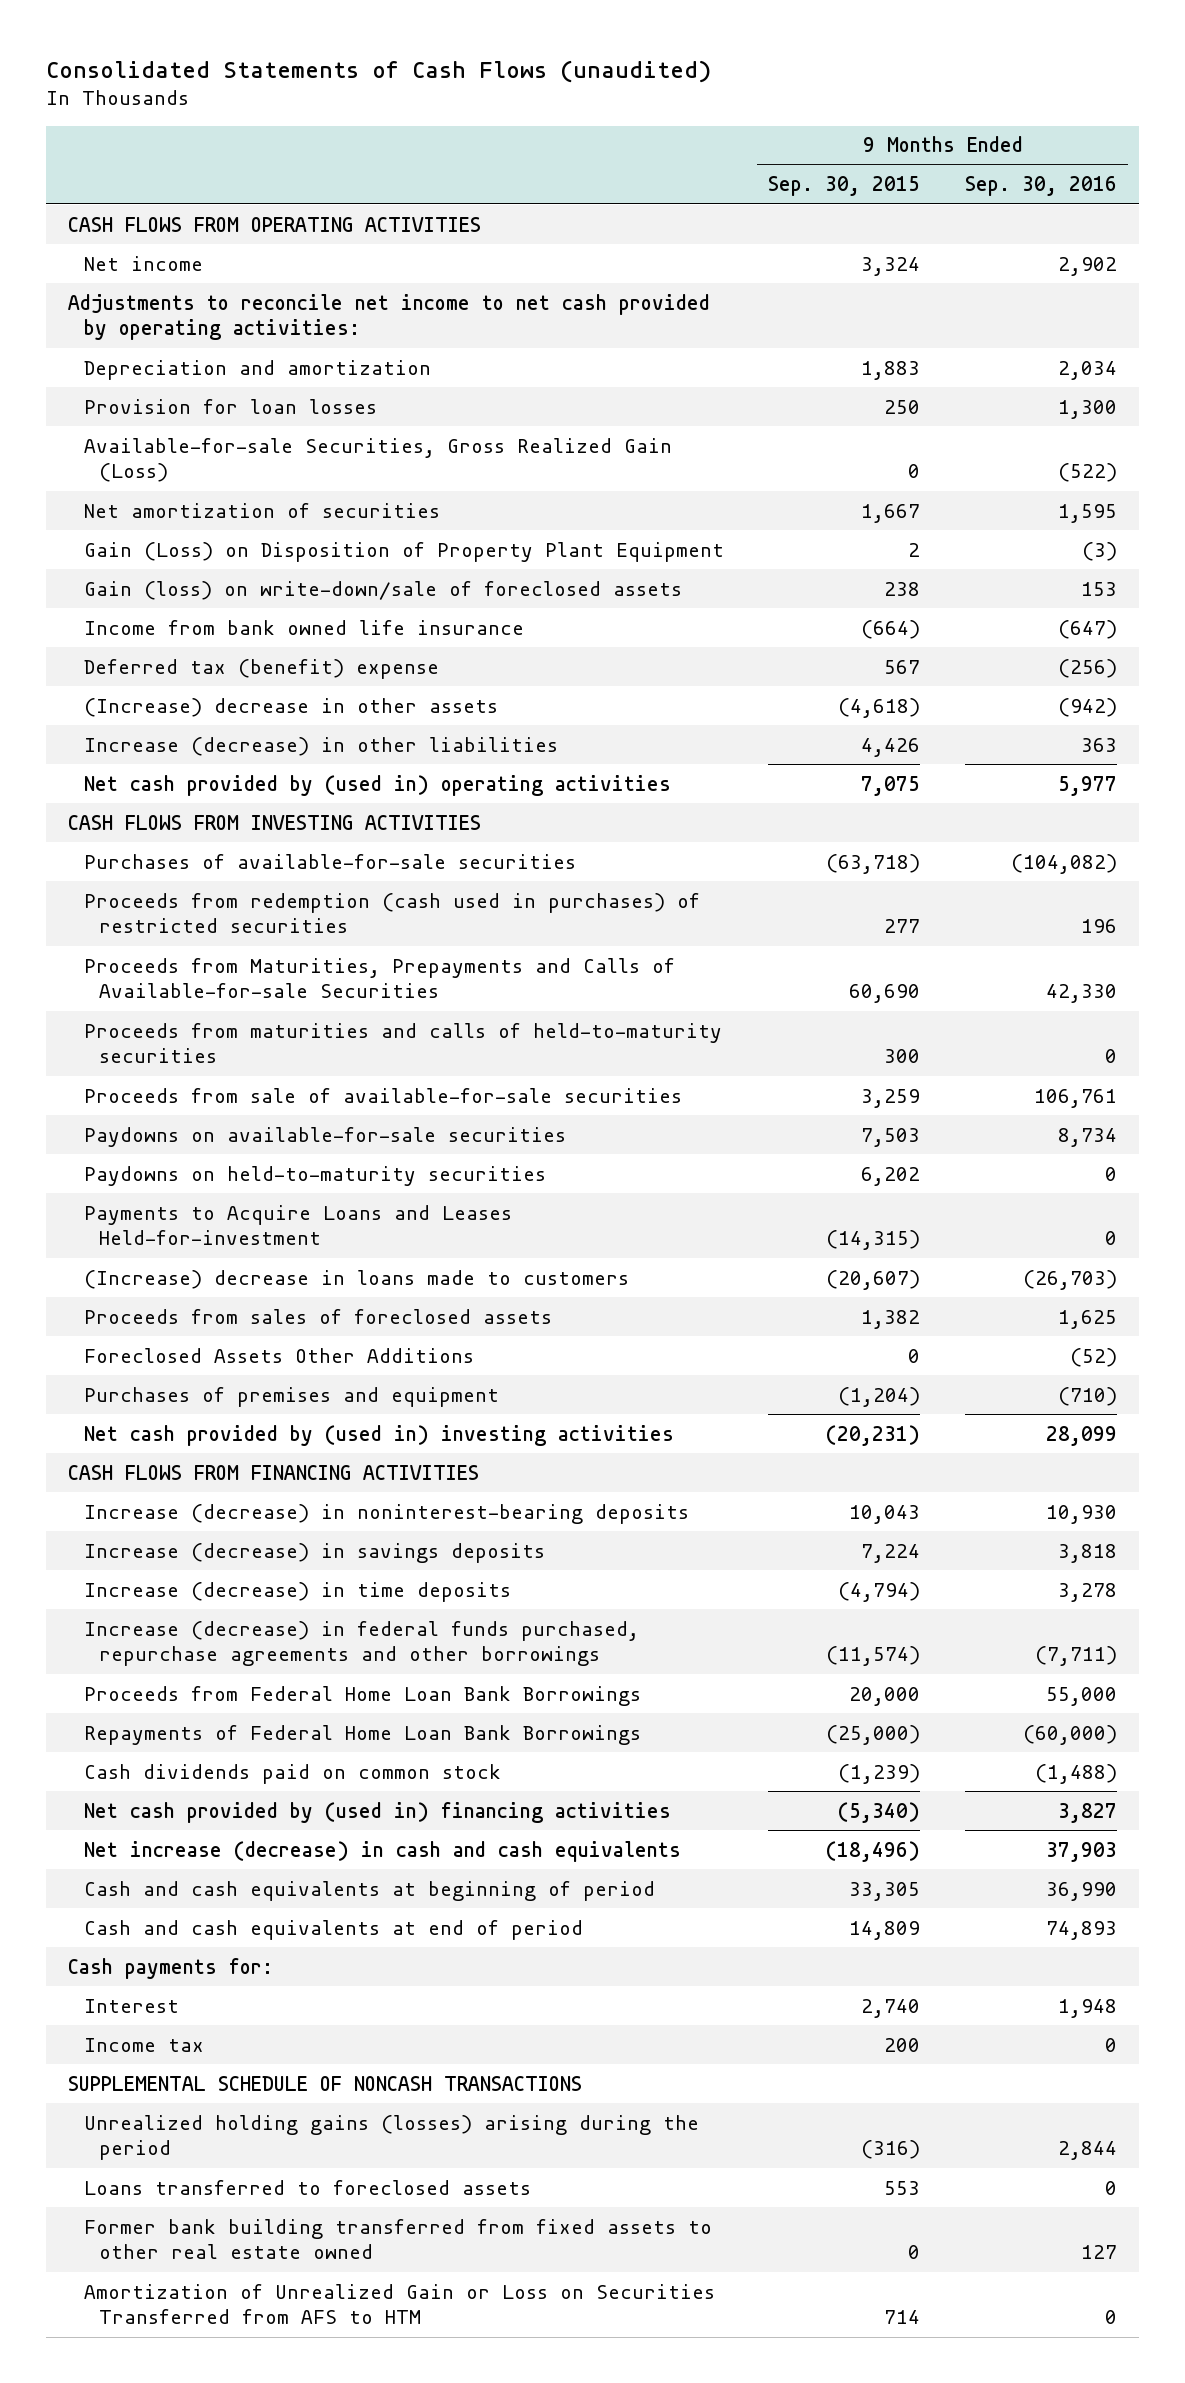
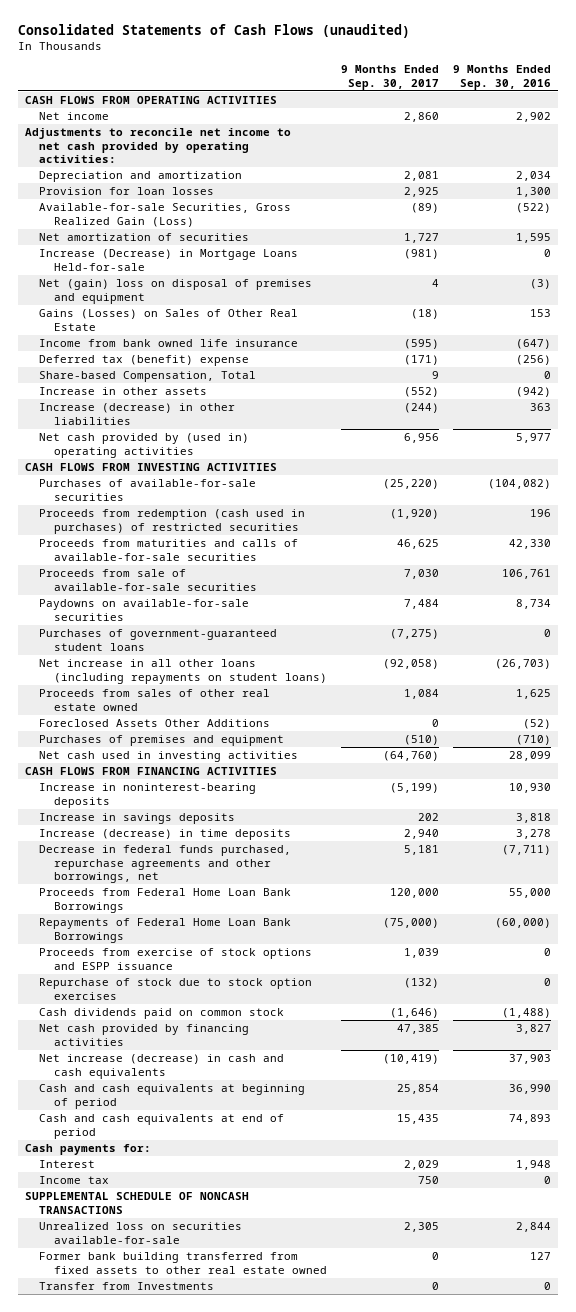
[768,176,921,197] Sep. 30, 2015 -> none
none -> [341,65,440,90] 9 Months Ended Sep. 30, 2017
none -> [39,249,299,271] Increase (Decrease) in Mortgage Loans Held-for-sale
[83,541,724,562] Gain (Loss) on Disposition of Property Plant Equipment -> [39,279,313,304] Net (gain) loss on disposal of premises and equipment
[83,580,682,600] Gain (loss) on write-down/sale of foreclosed assets -> [39,309,299,331] Gains (Losses) on Sales of Other Real Estate
none -> [39,371,257,383] Share-based Compensation, Total
[83,697,498,717] (Increase) decrease in other assets -> [39,387,208,396] Increase in other assets
[83,1022,722,1064] Proceeds from maturities and calls of held-to-maturity securities -> none
[83,957,675,999] Proceeds from Maturities, Prepayments and Calls of Available-for-sale Securities -> [39,539,299,561] Proceeds from maturities and calls of available-for-sale securities
[83,1165,546,1186] Paydowns on held-to-maturity securities -> none
[83,1204,512,1246] Payments to Acquire Loans and Leases Held-for-investment -> [39,629,278,651] Purchases of government-guaranteed student loans
[83,1269,629,1289] (Increase) decrease in loans made to customers -> [39,659,327,684] Net increase in all other loans (including repayments on student loans)
[83,1308,552,1324] Proceeds from sales of foreclosed assets -> [39,689,271,711] Proceeds from sales of other real estate owned
[83,1424,674,1446] Net cash provided by (used in) investing activities -> [39,751,299,763] Net cash used in investing activities
[83,1503,689,1524] Increase (decrease) in noninterest-bearing deposits -> [39,783,257,808] Increase in noninterest-bearing deposits
[83,1542,545,1563] Increase (decrease) in savings deposits -> [39,813,236,825] Increase in savings deposits
[83,1620,639,1667] Increase (decrease) in federal funds purchased, repurchase agreements and other borrowings -> [39,845,292,883] Decrease in federal funds purchased, repurchase agreements and other borrowings, net
none -> [39,948,313,970] Proceeds from exercise of stock options and ESPP issuance
none -> [39,978,313,1000] Repurchase of stock due to stock option exercises
[83,1801,671,1823] Net cash provided by (used in) financing activities -> [39,1024,250,1046] Net cash provided by financing activities
[83,2179,531,2195] Loans transferred to foreclosed assets -> none
[83,2114,699,2161] Unrealized holding gains (losses) arising during the period -> [39,1222,243,1244] Unrealized loss on securities available-for-sale
[83,2283,715,2325] Amortization of Unrealized Gain or Loss on Securities Transferred from AFS to HTM -> none
none -> [39,1282,215,1291] Transfer from Investments

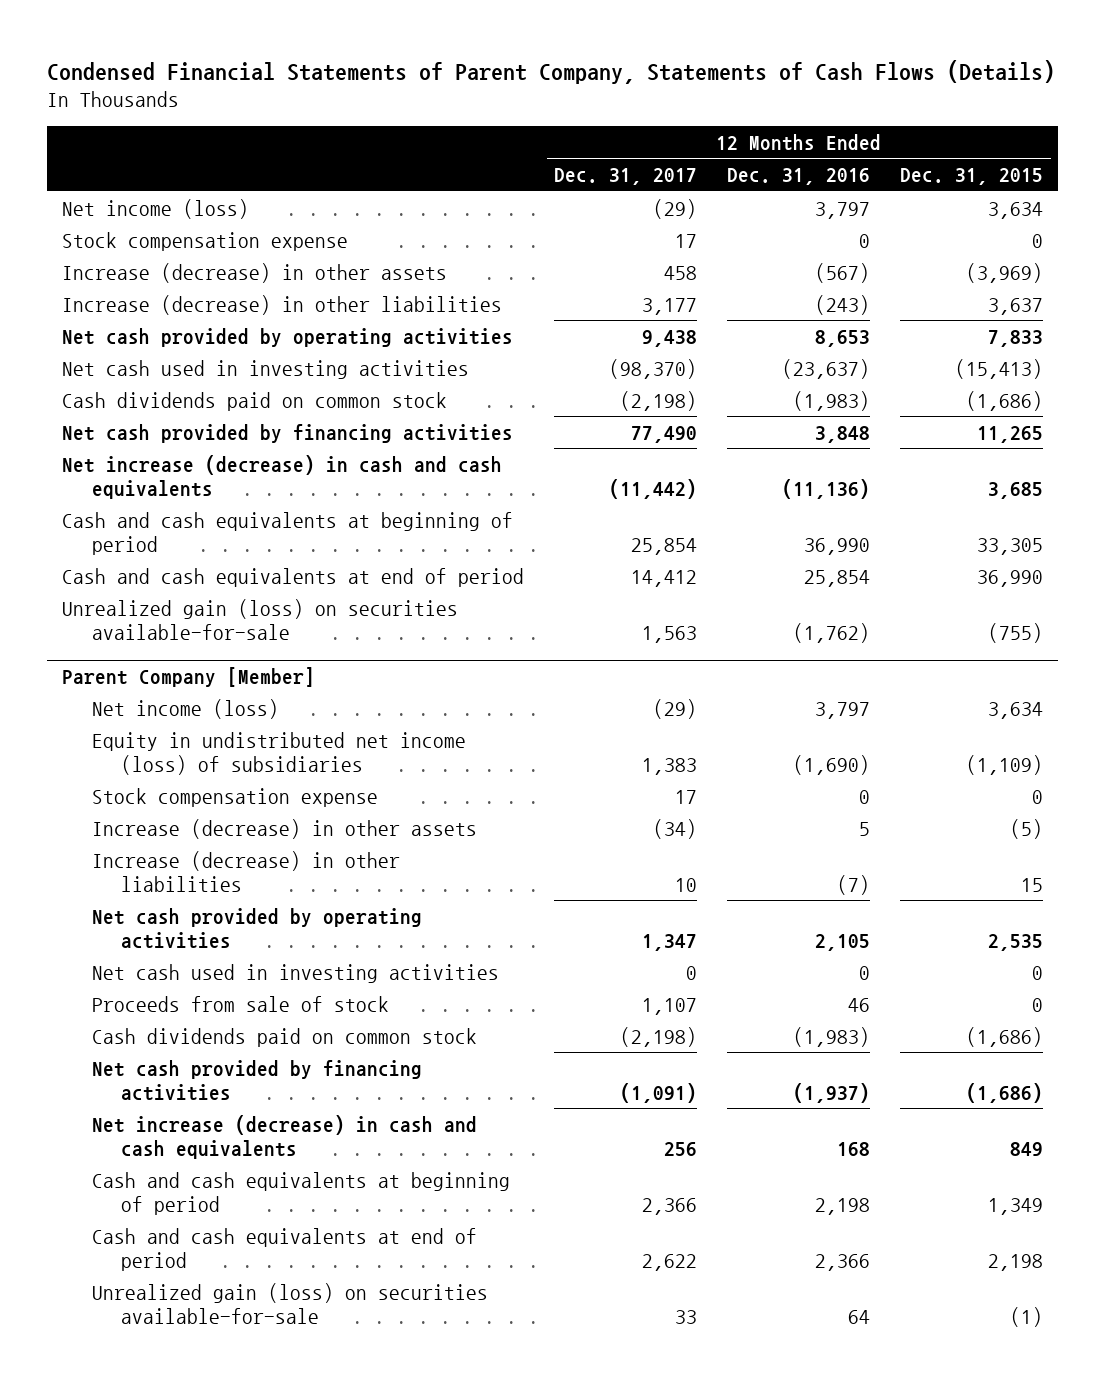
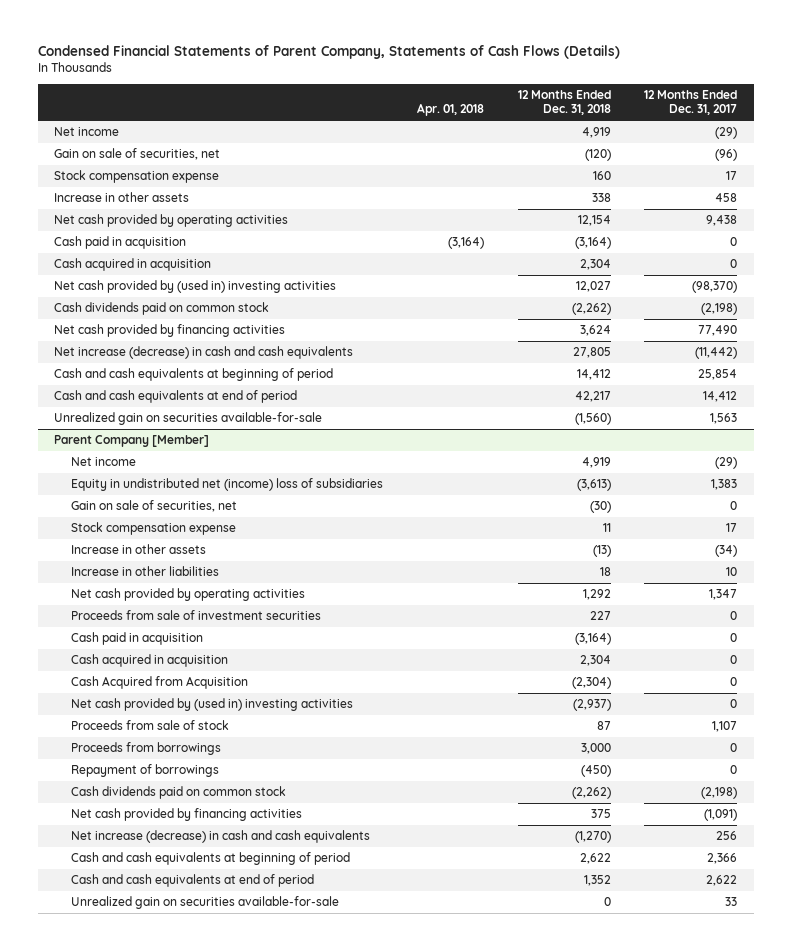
[727,168,871,186] Dec. 31, 2016 -> none
[900,168,1044,186] Dec. 31, 2015 -> none
none -> [417,103,485,117] Apr. 01, 2018
none -> [517,89,611,116] 12 Months Ended Dec. 31, 2018
[62,198,250,219] Net income (loss) -> [54,127,120,137] Net income
none -> [54,148,221,161] Gain on sale of securities, net
[62,294,503,315] Increase (decrease) in other liabilities -> none
[62,262,448,283] Increase (decrease) in other assets -> [54,192,190,203] Increase in other assets
none -> [54,236,187,250] Cash paid in acquisition
none -> [54,258,212,272] Cash acquired in acquisition
[62,359,470,379] Net cash used in investing activities -> [54,280,337,294] Net cash provided by (used in) investing activities
[62,598,459,640] Unrealized gain (loss) on securities available-for-sale -> [54,412,323,426] Unrealized gain on securities available-for-sale
[91,698,279,719] Net income (loss) -> [71,457,137,467] Net income
[91,731,466,775] Equity in undistributed net income (loss) of subsidiaries -> [71,478,384,492] Equity in undistributed net (income) loss of subsidiaries
none -> [71,500,238,513] Gain on sale of securities, net
[91,818,477,839] Increase (decrease) in other assets -> [71,544,207,555] Increase in other assets
[91,850,400,892] Increase (decrease) in other liabilities -> [71,566,220,577] Increase in other liabilities
none -> [71,610,322,621] Proceeds from sale of investment securities
none -> [71,632,204,646] Cash paid in acquisition
none -> [71,654,229,668] Cash acquired in acquisition
none -> [71,676,249,690] Cash Acquired from Acquisition
[91,963,499,983] Net cash used in investing activities -> [71,698,354,712] Net cash provided by (used in) investing activities
none -> [71,742,222,756] Proceeds from borrowings
none -> [71,764,220,778] Repayment of borrowings
[91,1282,488,1324] Unrealized gain (loss) on securities available-for-sale -> [71,896,340,910] Unrealized gain on securities available-for-sale

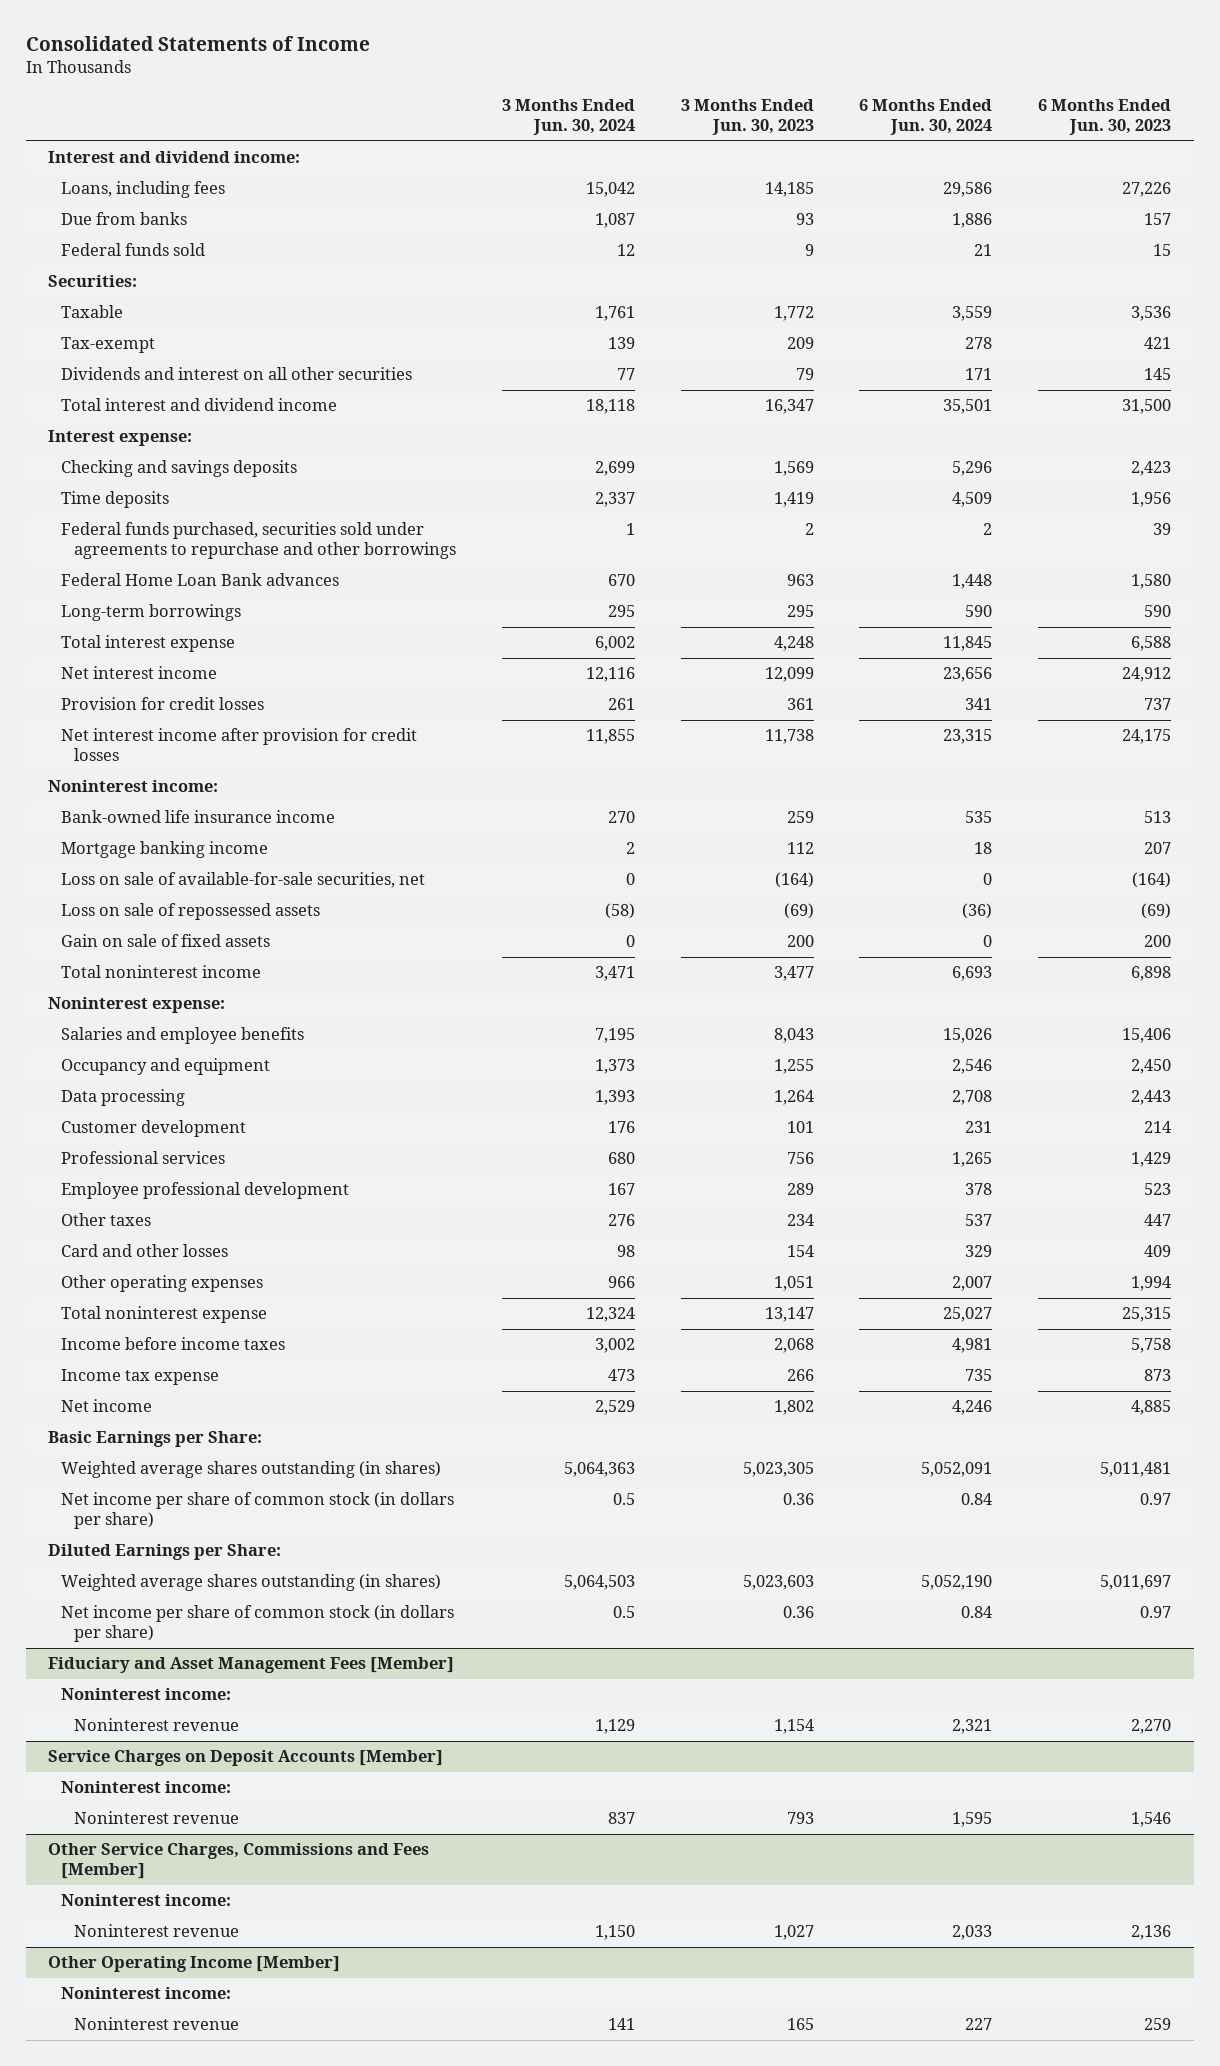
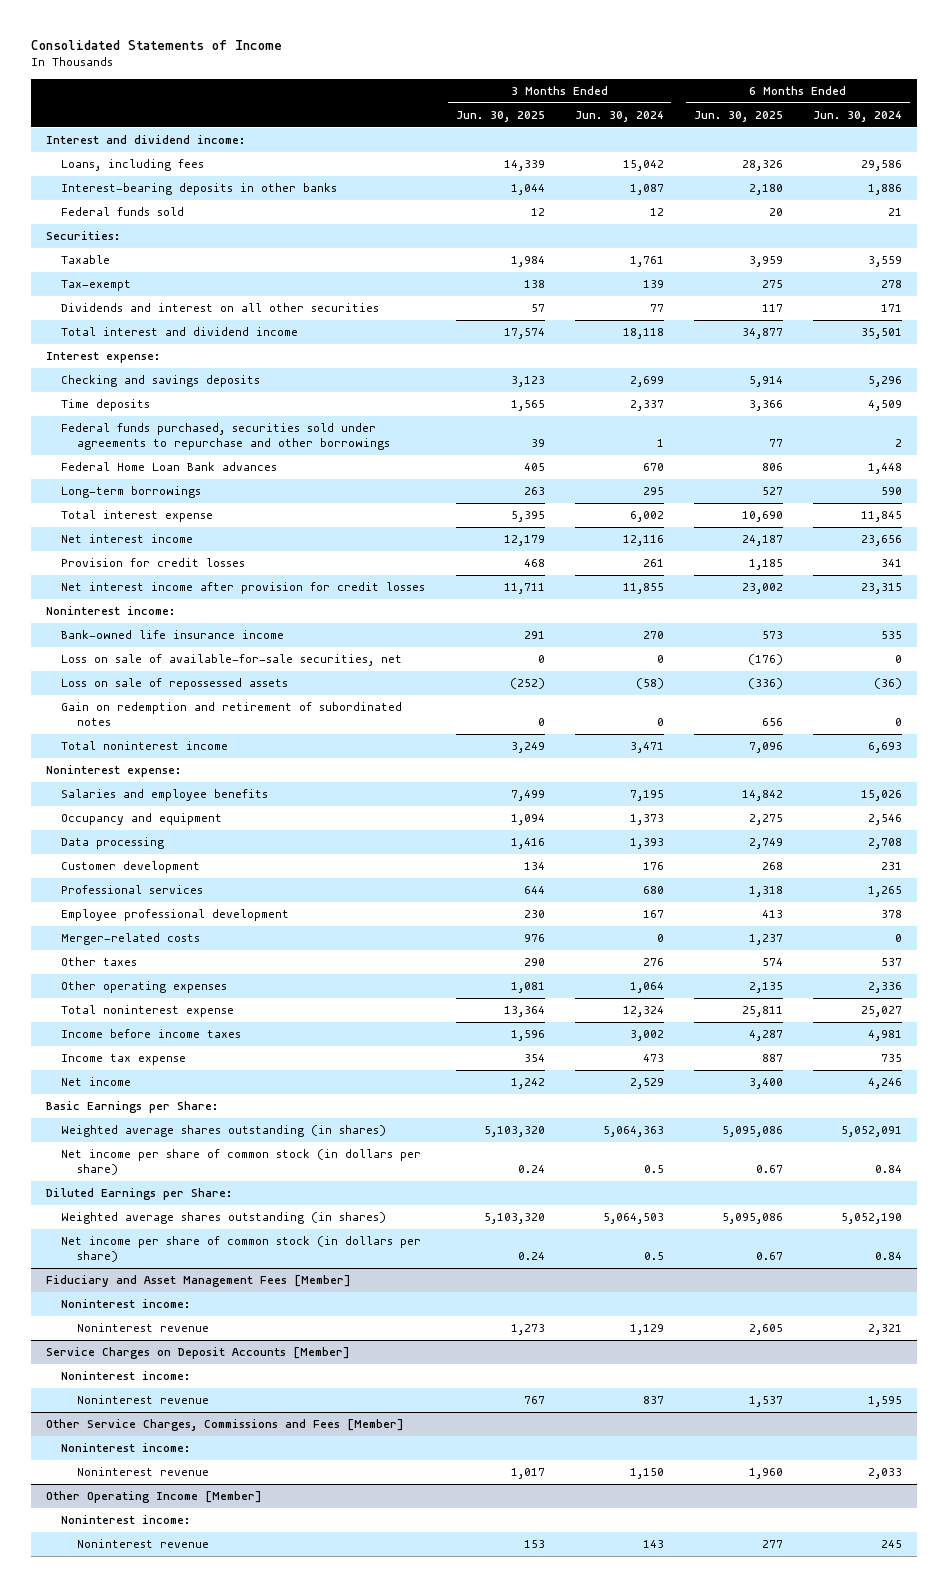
[680,99,814,136] 3 Months Ended Jun. 30, 2023 -> none
[1038,99,1172,136] 6 Months Ended Jun. 30, 2023 -> none
none -> [455,110,545,122] Jun. 30, 2025
none -> [694,110,784,122] Jun. 30, 2025
[61,212,188,226] Due from banks -> [61,183,338,196] Interest-bearing deposits in other banks
[61,841,269,859] Mortgage banking income -> none
[61,934,271,948] Gain on sale of fixed assets -> none
none -> [61,702,403,726] Gain on redemption and retirement of subordinated notes
none -> [61,933,201,946] Merger-related costs
[61,1244,229,1258] Card and other losses -> none
[608,1276,636,1289] 966 -> [629,982,664,994] 1,064
[952,1276,993,1292] 2,007 -> [868,982,903,994] 2,336
[608,2018,636,2031] 141 -> [642,1540,664,1549] 143
[965,2018,993,2031] 227 -> [881,1540,903,1549] 245

